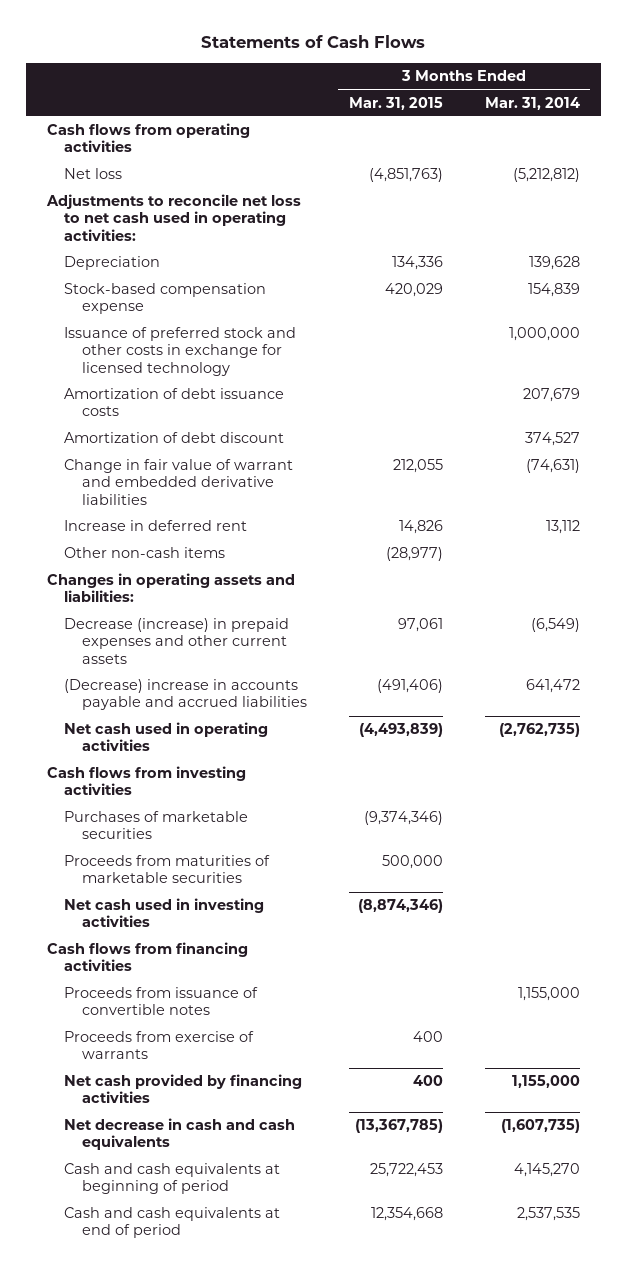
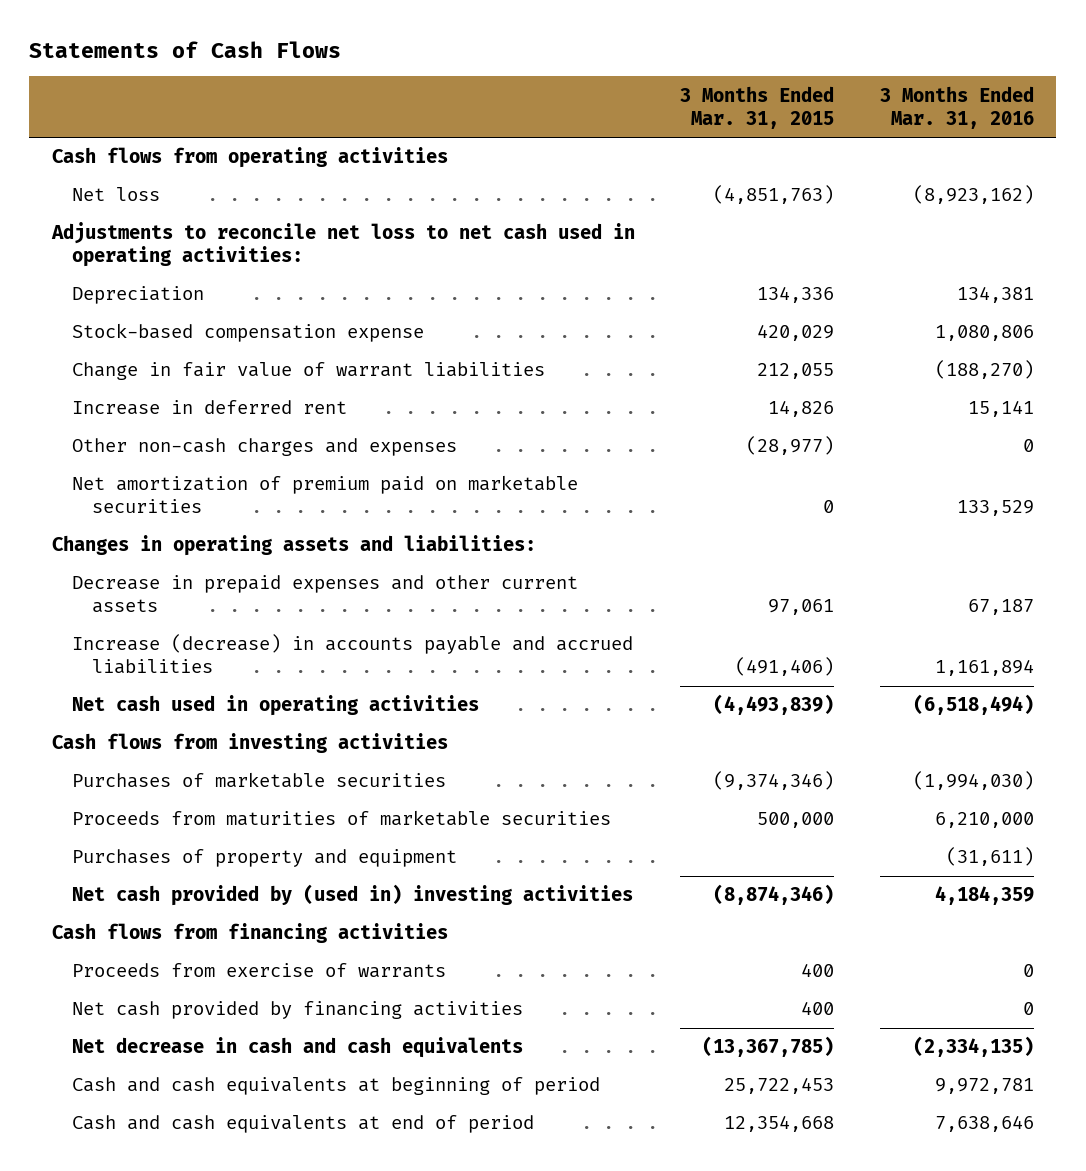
[484,96,580,110] Mar. 31, 2014 -> none
none -> [879,85,1034,129] 3 Months Ended Mar. 31, 2016
[64,327,297,376] Issuance of preferred stock and other costs in exchange for licensed technology -> none
[64,388,285,417] Amortization of debt issuance costs -> none
[64,432,285,444] Amortization of debt discount -> none
[64,459,294,505] Change in fair value of warrant and embedded derivative liabilities -> [72,362,546,381] Change in fair value of warrant liabilities
[64,547,226,559] Other non-cash items -> [72,438,458,457] Other non-cash charges and expenses
none -> [72,475,579,514] Net amortization of premium paid on marketable securities
[64,618,290,664] Decrease (increase) in prepaid expenses and other current assets -> [72,575,579,614] Decrease in prepaid expenses and other current assets
[64,679,307,711] (Decrease) increase in accounts payable and accrued liabilities -> [72,634,634,675] Increase (decrease) in accounts payable and accrued liabilities
none -> [72,849,458,868] Purchases of property and equipment
[64,898,265,928] Net cash used in investing activities -> [72,884,634,907] Net cash provided by (used in) investing activities
[64,987,259,1016] Proceeds from issuance of convertible notes -> none

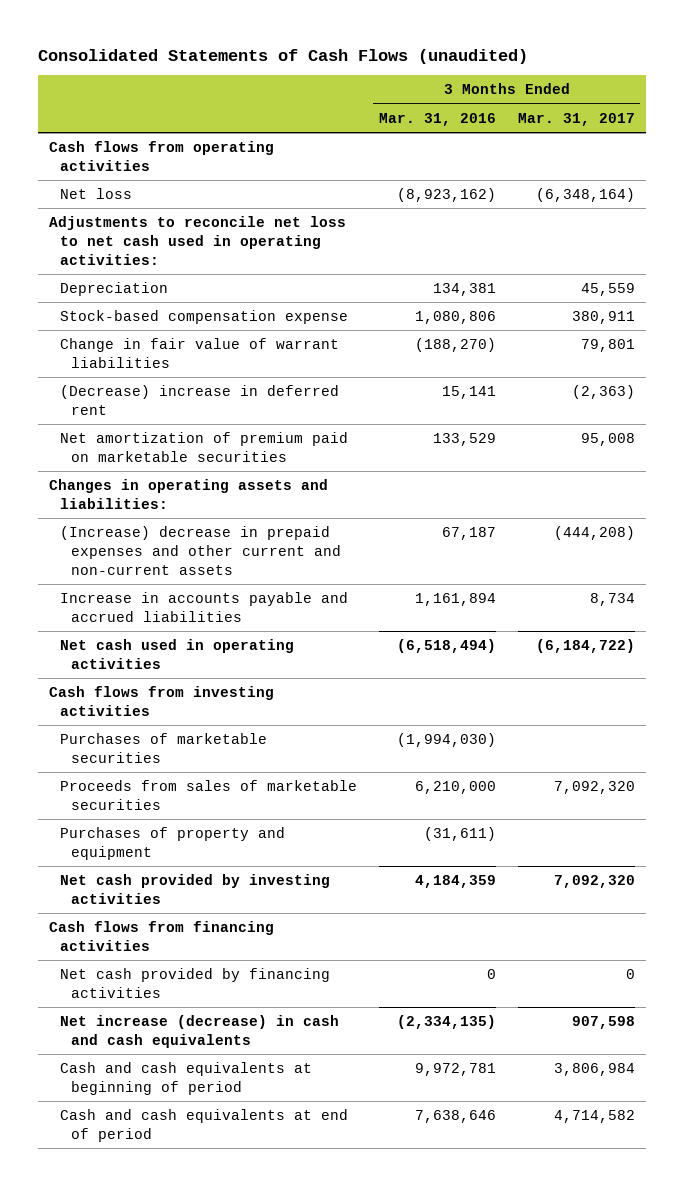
[29,40,342,58] Statements of Cash Flows -> [37,48,528,64] Consolidated Statements of Cash Flows (unaudited)
[680,85,835,129] 3 Months Ended Mar. 31, 2015 -> none
none -> [517,112,635,126] Mar. 31, 2017
[72,438,458,457] Other non-cash charges and expenses -> none
[72,400,348,416] Increase in deferred rent -> [59,385,339,415] (Decrease) increase in deferred rent
[72,575,579,614] Decrease in prepaid expenses and other current assets -> [59,526,341,575] (Increase) decrease in prepaid expenses and other current and non-current assets
[72,634,634,675] Increase (decrease) in accounts payable and accrued liabilities -> [59,592,348,622] Increase in accounts payable and accrued liabilities
[72,810,612,827] Proceeds from maturities of marketable securities -> [59,780,357,810] Proceeds from sales of marketable securities
[72,884,634,907] Net cash provided by (used in) investing activities -> [59,874,330,904] Net cash provided by investing activities
[72,963,447,979] Proceeds from exercise of warrants -> none
[72,1037,524,1059] Net decrease in cash and cash equivalents -> [59,1015,339,1048] Net increase (decrease) in cash and cash equivalents

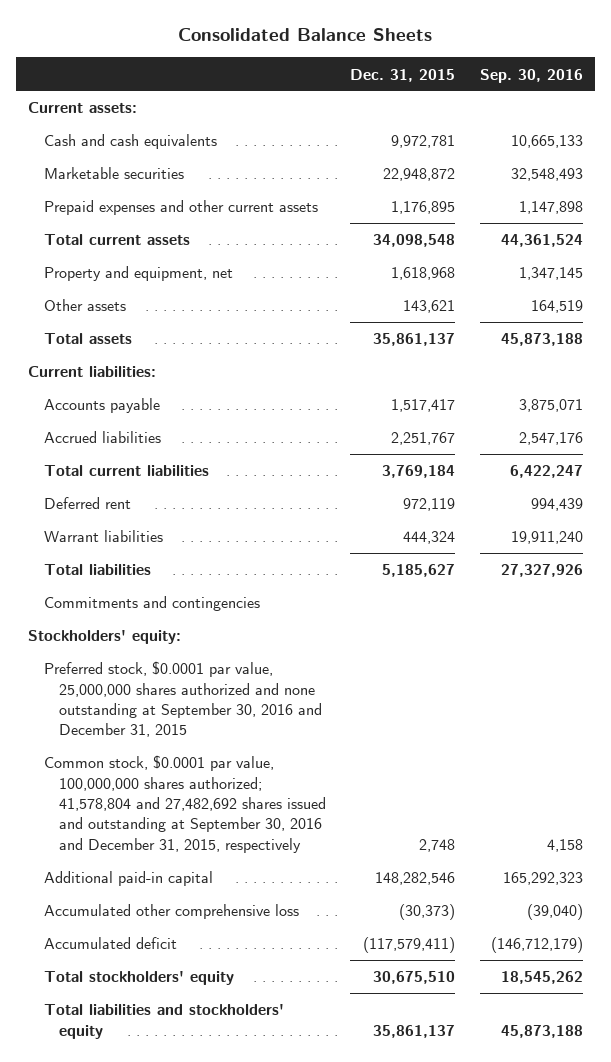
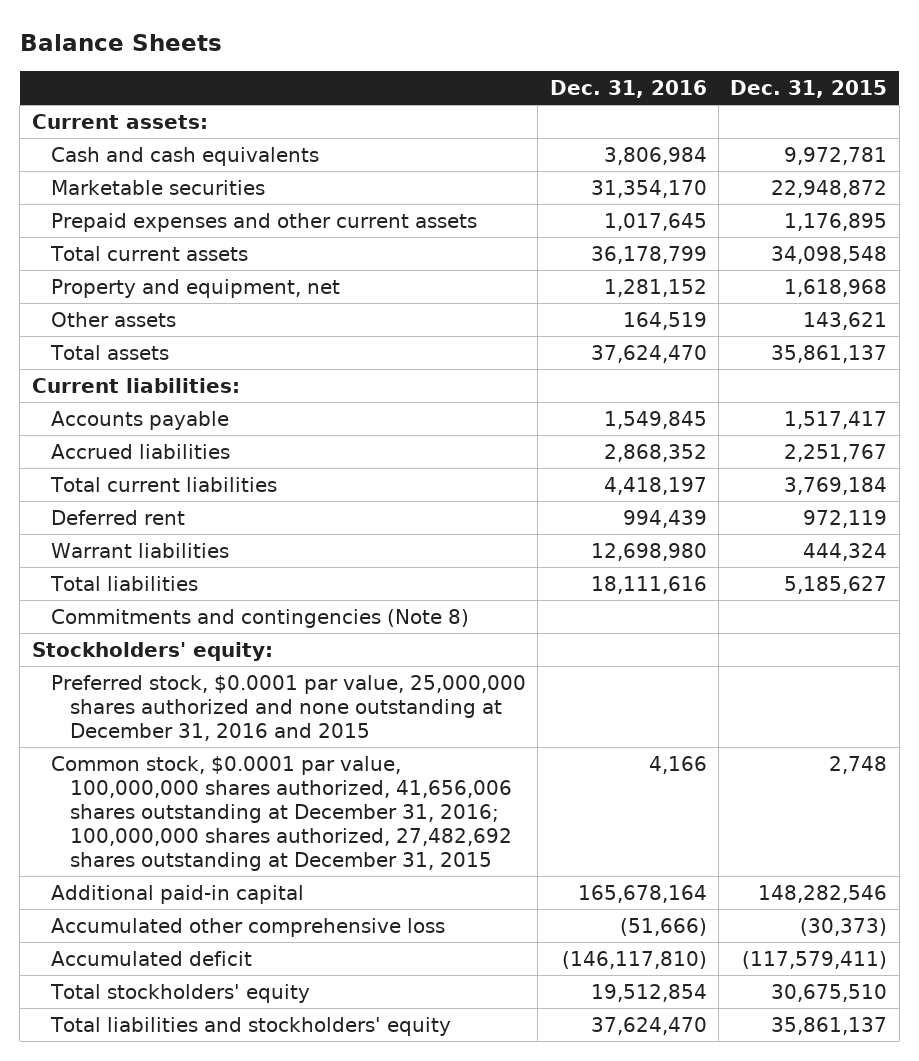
[178,28,433,42] Consolidated Balance Sheets -> [19,34,222,52] Balance Sheets
[479,68,583,83] Sep. 30, 2016 -> none
none -> [549,80,707,99] Dec. 31, 2016
[43,596,260,612] Commitments and contingencies -> [50,608,469,628] Commitments and contingencies (Note 8)
[43,661,323,738] Preferred stock, $0.0001 par value, 25,000,000 shares authorized and none outstanding at September 30, 2016 and December 31, 2015 -> [50,674,526,741] Preferred stock, $0.0001 par value, 25,000,000 shares authorized and none outstanding at December 31, 2016 and 2015
[43,755,327,853] Common stock, $0.0001 par value, 100,000,000 shares authorized; 41,578,804 and 27,482,692 shares issued and outstanding at September 30, 2016 and December 31, 2015, respectively -> [50,755,513,871] Common stock, $0.0001 par value, 100,000,000 shares authorized, 41,656,006 shares outstanding at December 31, 2016; 100,000,000 shares authorized, 27,482,692 shares outstanding at December 31, 2015

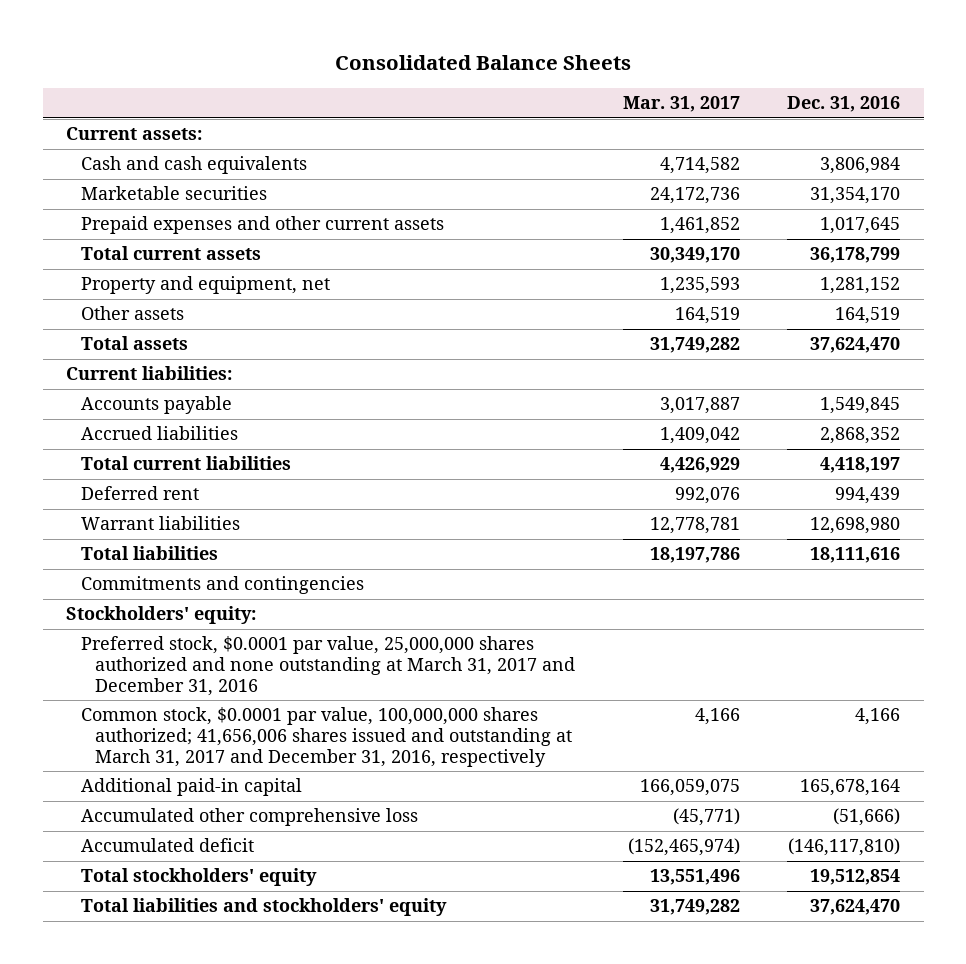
[19,34,222,52] Balance Sheets -> [335,55,632,71] Consolidated Balance Sheets
[730,80,888,99] Dec. 31, 2015 -> none
none -> [622,96,740,113] Mar. 31, 2017
[50,608,469,628] Commitments and contingencies (Note 8) -> [80,576,364,595] Commitments and contingencies
[50,674,526,741] Preferred stock, $0.0001 par value, 25,000,000 shares authorized and none outstanding at December 31, 2016 and 2015 -> [80,636,576,696] Preferred stock, $0.0001 par value, 25,000,000 shares authorized and none outstanding at March 31, 2017 and December 31, 2016
[50,755,513,871] Common stock, $0.0001 par value, 100,000,000 shares authorized, 41,656,006 shares outstanding at December 31, 2016; 100,000,000 shares authorized, 27,482,692 shares outstanding at December 31, 2015 -> [80,707,573,767] Common stock, $0.0001 par value, 100,000,000 shares authorized; 41,656,006 shares issued and outstanding at March 31, 2017 and December 31, 2016, respectively

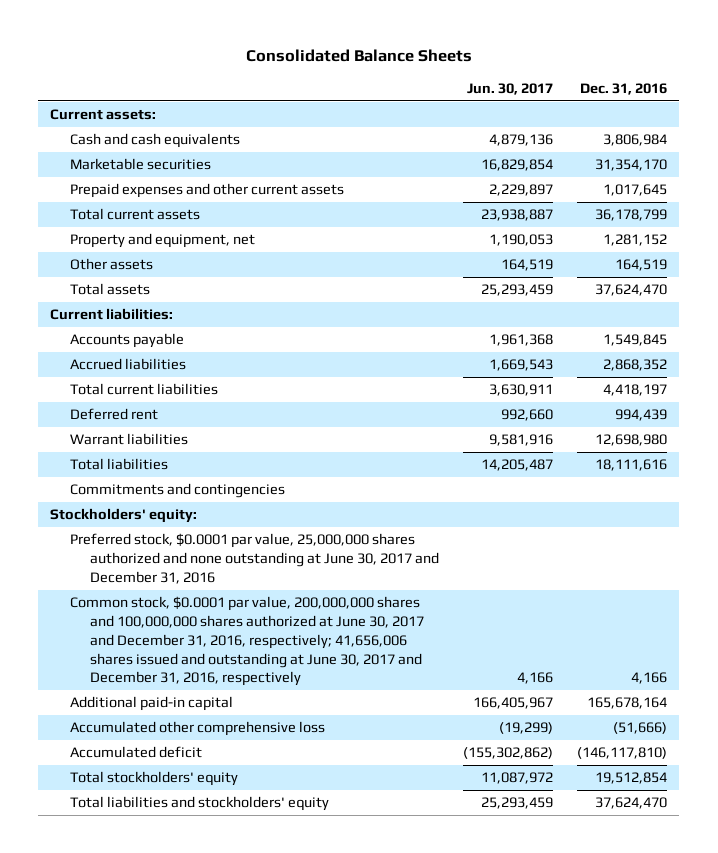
[622,96,740,113] Mar. 31, 2017 -> none
none -> [467,82,554,95] Jun. 30, 2017
[80,636,576,696] Preferred stock, $0.0001 par value, 25,000,000 shares authorized and none outstanding at March 31, 2017 and December 31, 2016 -> [69,533,439,584] Preferred stock, $0.0001 par value, 25,000,000 shares authorized and none outstanding at June 30, 2017 and December 31, 2016
[80,707,573,767] Common stock, $0.0001 par value, 100,000,000 shares authorized; 41,656,006 shares issued and outstanding at March 31, 2017 and December 31, 2016, respectively -> [69,596,424,687] Common stock, $0.0001 par value, 200,000,000 shares and 100,000,000 shares authorized at June 30, 2017 and December 31, 2016, respectively; 41,656,006 shares issued and outstanding at June 30, 2017 and December 31, 2016, respectively

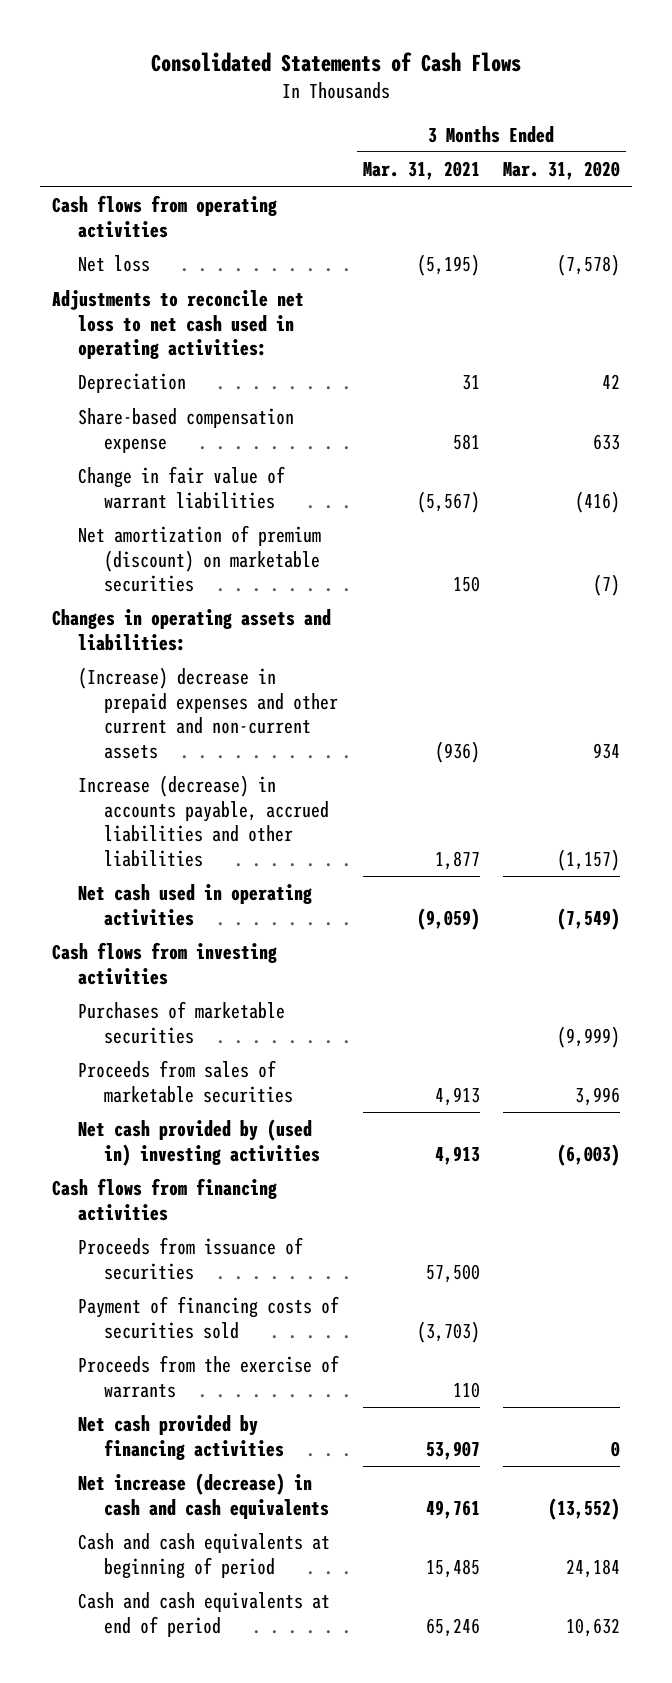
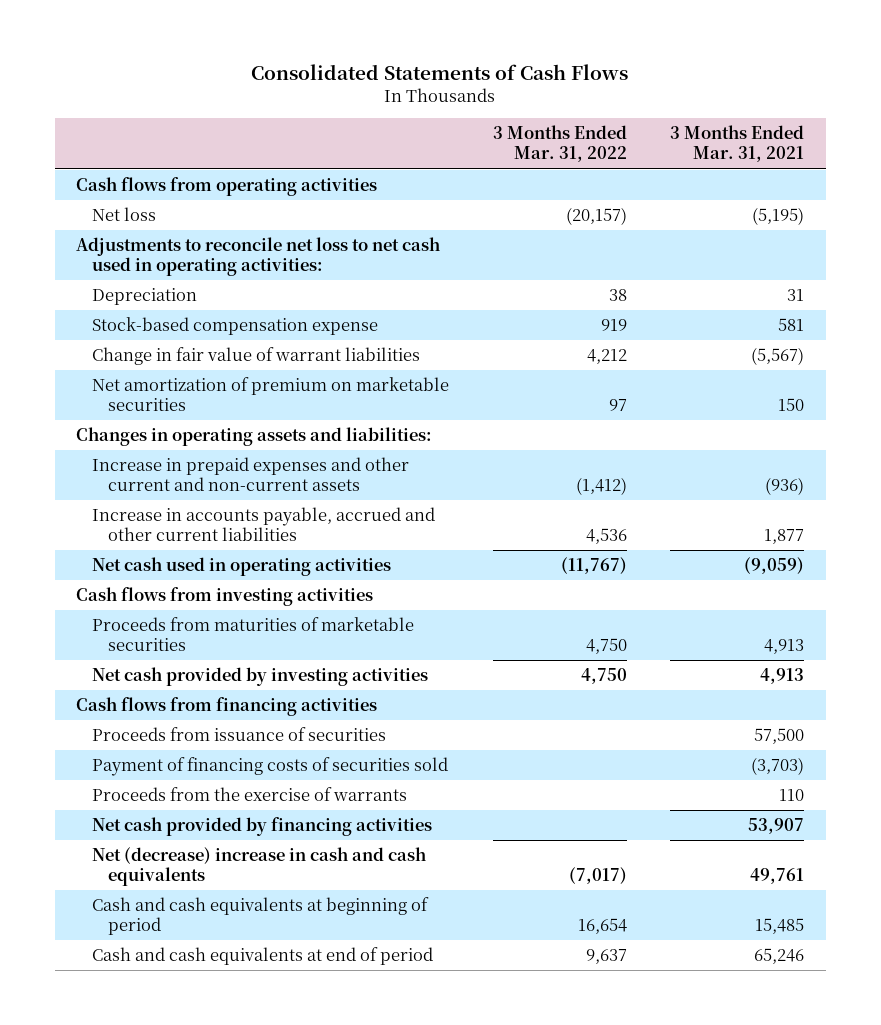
[503,161,621,181] Mar. 31, 2020 -> none
none -> [492,125,627,163] 3 Months Ended Mar. 31, 2022
[78,408,295,453] Share-based compensation expense -> [91,317,378,336] Stock-based compensation expense
[78,525,322,593] Net amortization of premium (discount) on marketable securities -> [91,377,449,412] Net amortization of premium on marketable securities
[78,667,339,759] (Increase) decrease in prepaid expenses and other current and non-current assets -> [91,457,409,492] Increase in prepaid expenses and other current and non-current assets
[78,775,330,867] Increase (decrease) in accounts payable, accrued liabilities and other liabilities -> [91,507,435,542] Increase in accounts payable, accrued and other current liabilities
[78,1001,286,1044] Purchases of marketable securities -> none
[78,1060,294,1103] Proceeds from sales of marketable securities -> [91,617,414,652] Proceeds from maturities of marketable securities
[78,1119,321,1166] Net cash provided by (used in) investing activities -> [91,667,428,687] Net cash provided by investing activities
[78,1473,330,1519] Net increase (decrease) in cash and cash equivalents -> [91,847,426,887] Net (decrease) increase in cash and cash equivalents

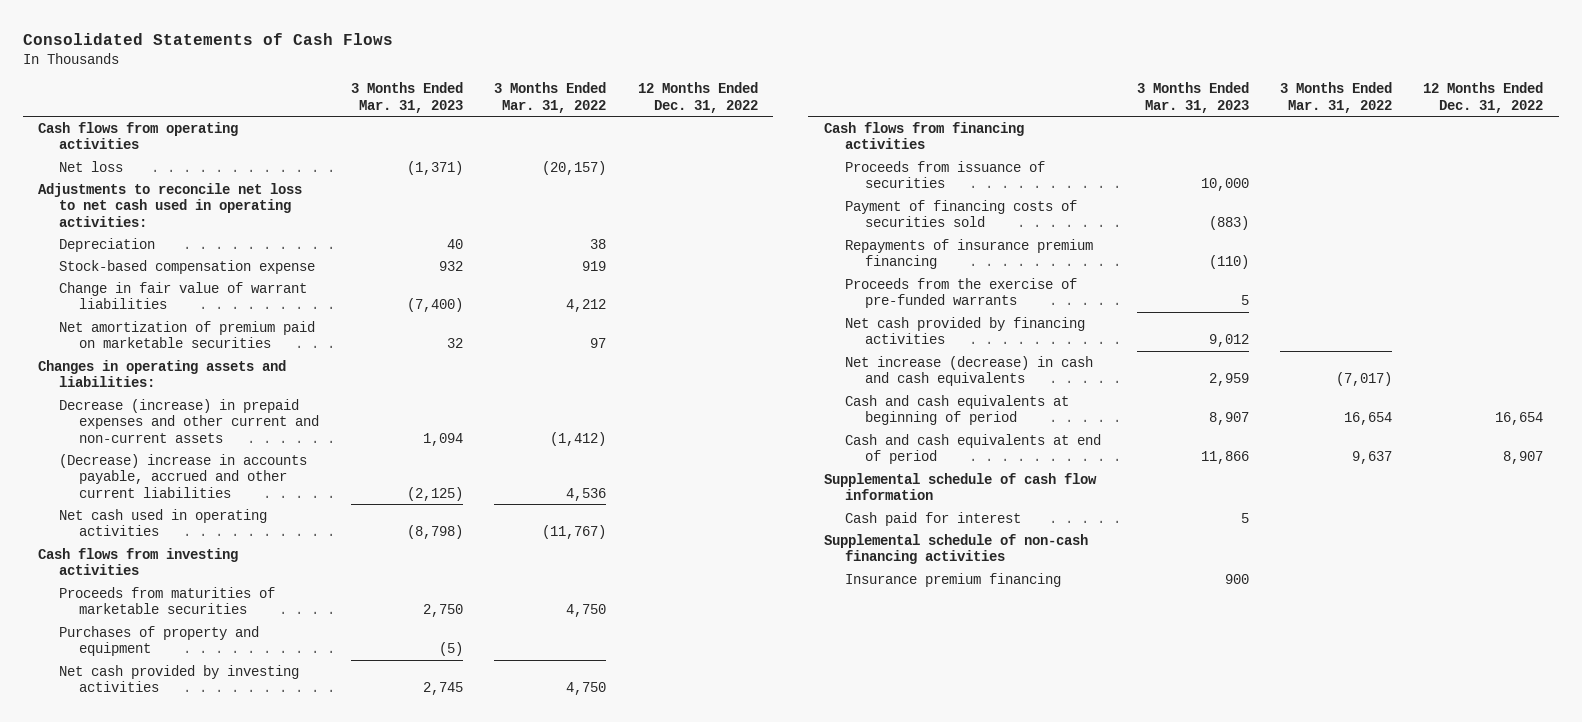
[670,125,805,163] 3 Months Ended Mar. 31, 2021 -> none
none -> [350,82,463,114] 3 Months Ended Mar. 31, 2023
none -> [637,82,758,114] 12 Months Ended Dec. 31, 2022
[91,377,449,412] Net amortization of premium on marketable securities -> [58,320,315,349] Net amortization of premium paid on marketable securities
[91,457,409,492] Increase in prepaid expenses and other current and non-current assets -> [58,398,320,443] Decrease (increase) in prepaid expenses and other current and non-current assets
[91,507,435,542] Increase in accounts payable, accrued and other current liabilities -> [58,453,307,498] (Decrease) increase in accounts payable, accrued and other current liabilities
none -> [58,625,259,657] Purchases of property and equipment
none -> [844,238,1093,270] Repayments of insurance premium financing
[91,787,407,802] Proceeds from the exercise of warrants -> [844,277,1077,309] Proceeds from the exercise of pre-funded warrants
[91,847,426,887] Net (decrease) increase in cash and cash equivalents -> [844,355,1093,387] Net increase (decrease) in cash and cash equivalents
none -> [824,472,1098,501] Supplemental schedule of cash flow information
none -> [844,511,1021,526] Cash paid for interest
none -> [824,533,1089,565] Supplemental schedule of non-cash financing activities
none -> [844,572,1061,587] Insurance premium financing

